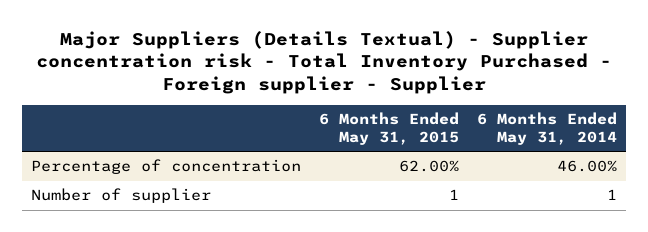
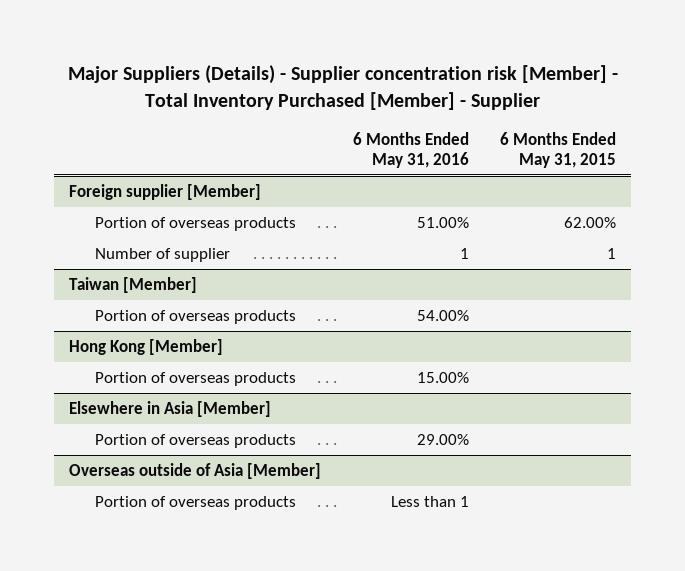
[36,30,613,94] Major Suppliers (Details Textual) - Supplier concentration risk - Total Inventory Purchased - Foreign supplier - Supplier -> [67,65,618,110] Major Suppliers (Details) - Supplier concentration risk [Member] - Total Inventory Purchased [Member] - Supplier
[477,111,618,145] 6 Months Ended May 31, 2014 -> none
none -> [352,131,469,168] 6 Months Ended May 31, 2016
none -> [69,184,262,201] Foreign supplier [Member]
[31,159,302,175] Percentage of concentration -> [94,217,296,232] Portion of overseas products
none -> [69,277,198,294] Taiwan [Member]
none -> [94,310,296,325] Portion of overseas products
none -> [69,339,224,356] Hong Kong [Member]
none -> [94,372,296,387] Portion of overseas products
none -> [69,401,272,418] Elsewhere in Asia [Member]
none -> [94,434,296,449] Portion of overseas products
none -> [69,463,322,480] Overseas outside of Asia [Member]
none -> [94,496,296,511] Portion of overseas products

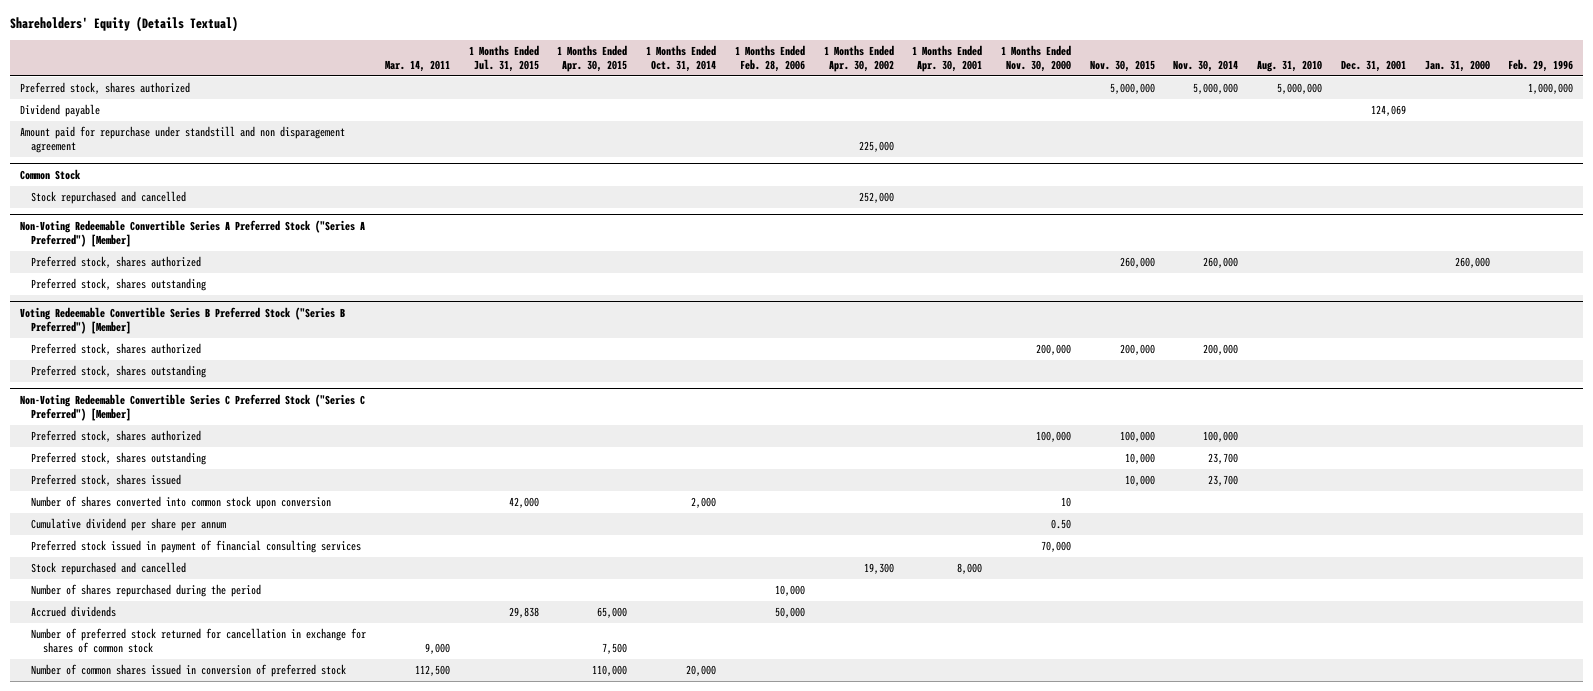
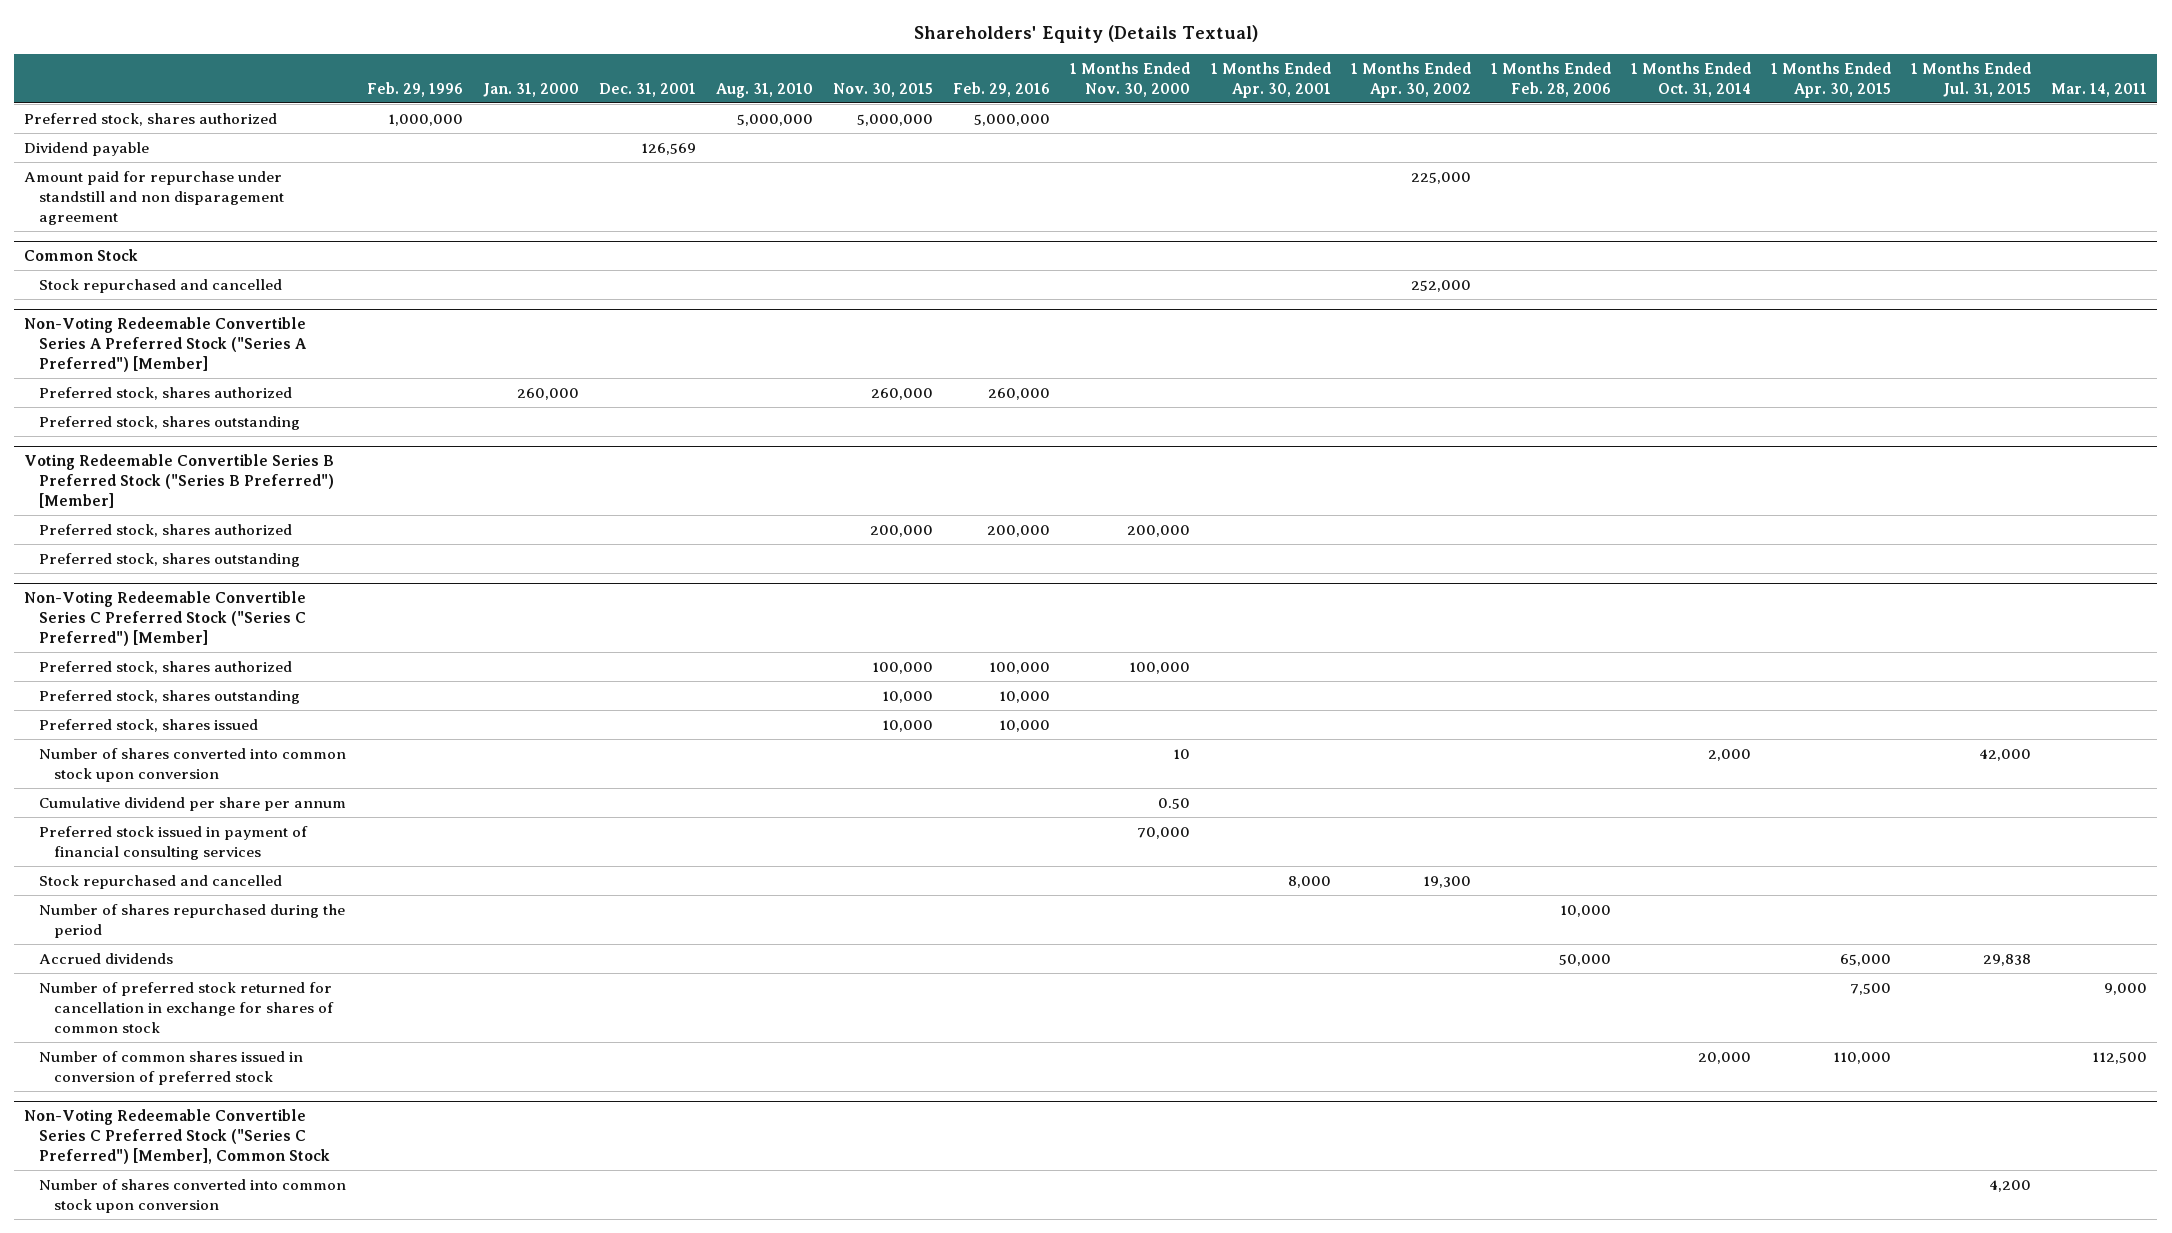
[1173,59,1239,72] Nov. 30, 2014 -> none
none -> [953,81,1051,97] Feb. 29, 2016
[1370,105,1406,117] 124,069 -> [640,142,696,155] 126,569
none -> [24,1108,331,1165] Non-Voting Redeemable Convertible Series C Preferred Stock ("Series C Preferred") [Member], Common Stock
none -> [39,1178,347,1213] Number of shares converted into common stock upon conversion

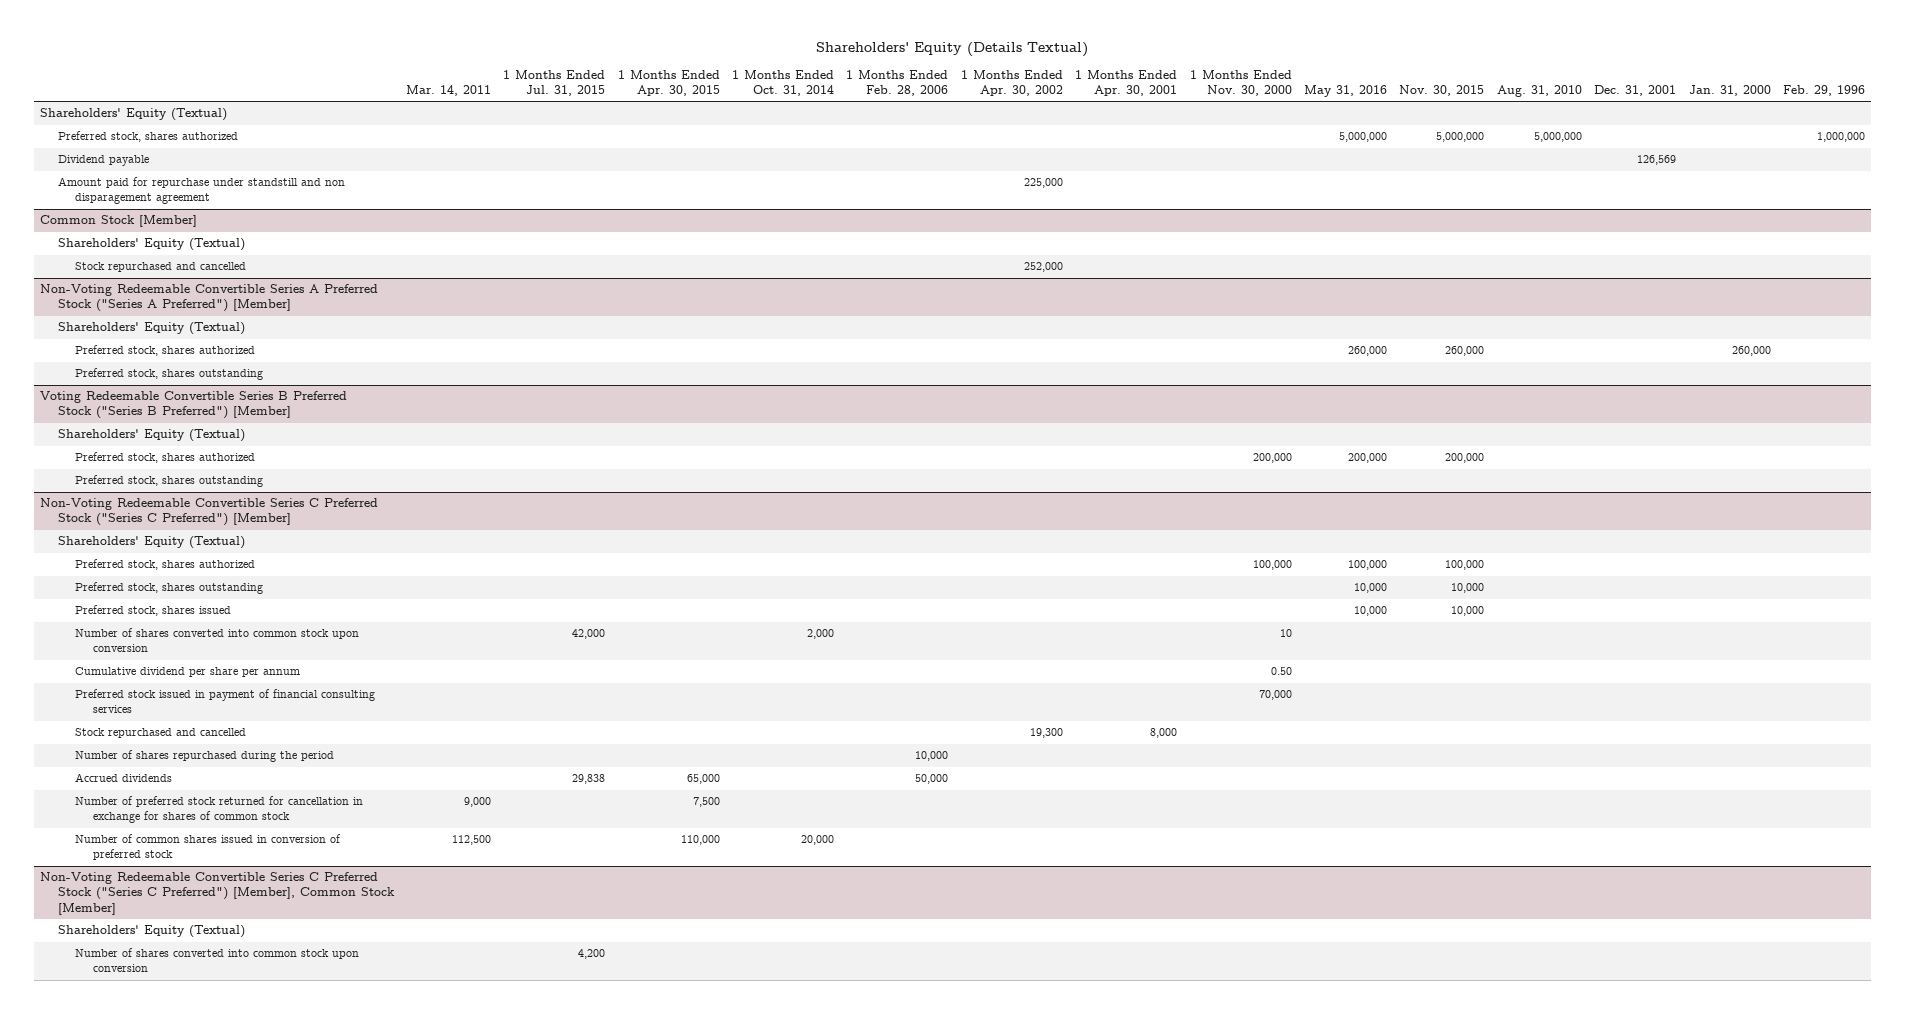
[953,81,1051,97] Feb. 29, 2016 -> none
none -> [1304,85,1388,98] May 31, 2016
none -> [39,108,227,122] Shareholders' Equity (Textual)
[24,248,139,261] Common Stock -> [39,215,197,228] Common Stock [Member]
none -> [57,238,245,252] Shareholders' Equity (Textual)
none -> [57,322,245,336] Shareholders' Equity (Textual)
none -> [57,429,245,443] Shareholders' Equity (Textual)
none -> [57,536,245,550] Shareholders' Equity (Textual)
[24,1108,331,1165] Non-Voting Redeemable Convertible Series C Preferred Stock ("Series C Preferred") [Member], Common Stock -> [39,872,395,915] Non-Voting Redeemable Convertible Series C Preferred Stock ("Series C Preferred") [Member], Common Stock [Member]
none -> [57,925,245,939] Shareholders' Equity (Textual)

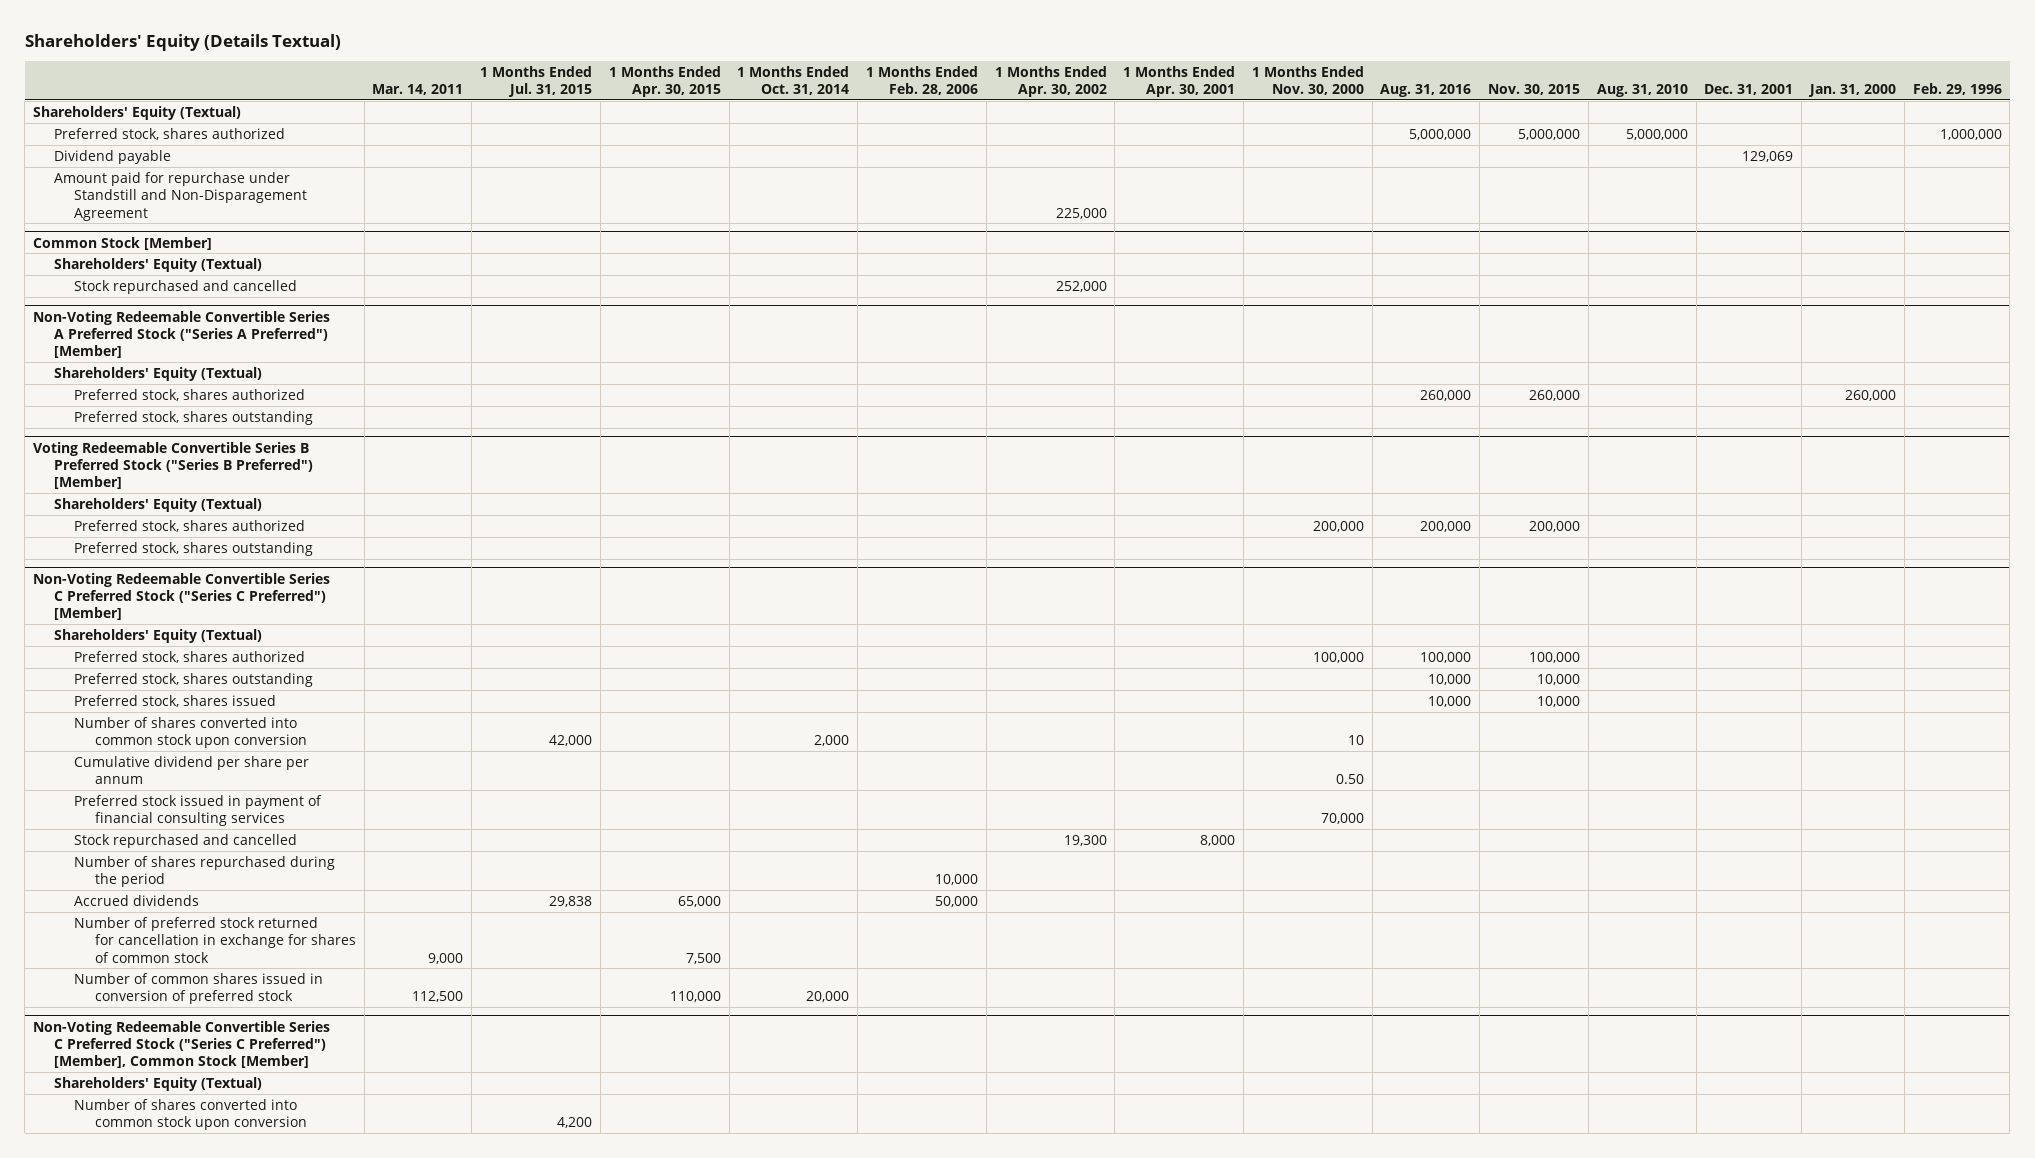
[1304,85,1388,98] May 31, 2016 -> none
none -> [1380,84,1472,98] Aug. 31, 2016
[1637,155,1677,166] 126,569 -> [1742,150,1794,162] 129,069
[57,177,345,205] Amount paid for repurchase under standstill and non disparagement agreement -> [53,171,308,221] Amount paid for repurchase under Standstill and Non-Disparagement Agreement

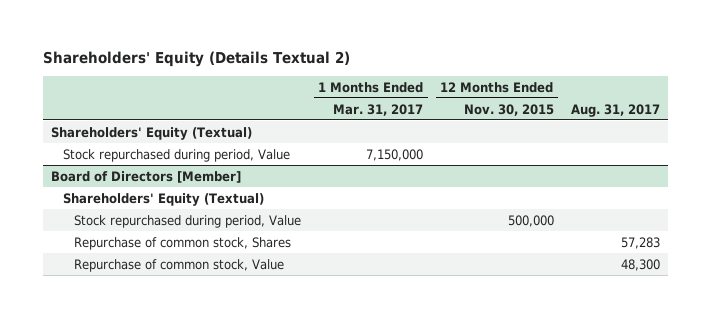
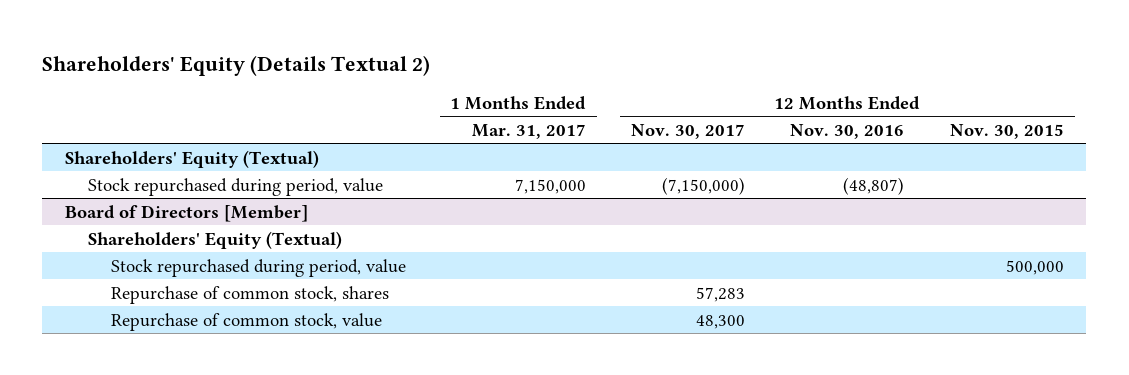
[570,103,660,117] Aug. 31, 2017 -> none
none -> [631,123,746,139] Nov. 30, 2017
none -> [790,123,905,139] Nov. 30, 2016
[62,148,290,162] Stock repurchased during period, Value -> [87,177,383,196] Stock repurchased during period, value
[74,214,302,228] Stock repurchased during period, Value -> [110,258,406,277] Stock repurchased during period, value
[74,236,292,250] Repurchase of common stock, Shares -> [110,285,389,304] Repurchase of common stock, shares
[74,258,285,272] Repurchase of common stock, Value -> [110,312,382,331] Repurchase of common stock, value

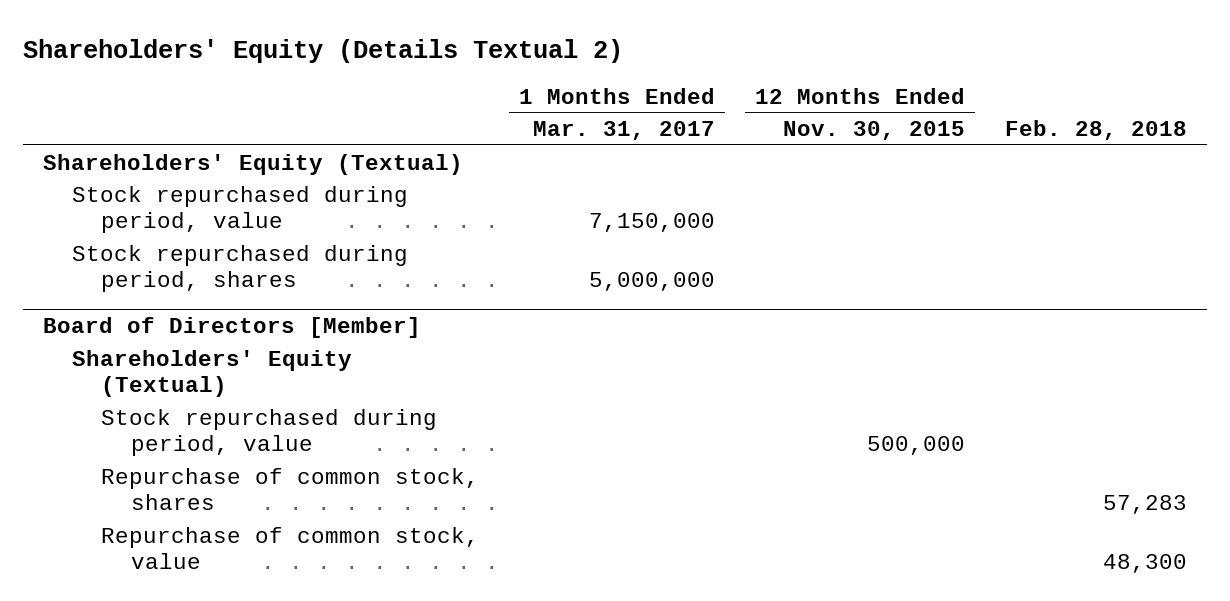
[631,123,746,139] Nov. 30, 2017 -> none
[790,123,905,139] Nov. 30, 2016 -> none
none -> [1004,120,1187,141] Feb. 28, 2018
none -> [72,244,409,292] Stock repurchased during period, shares

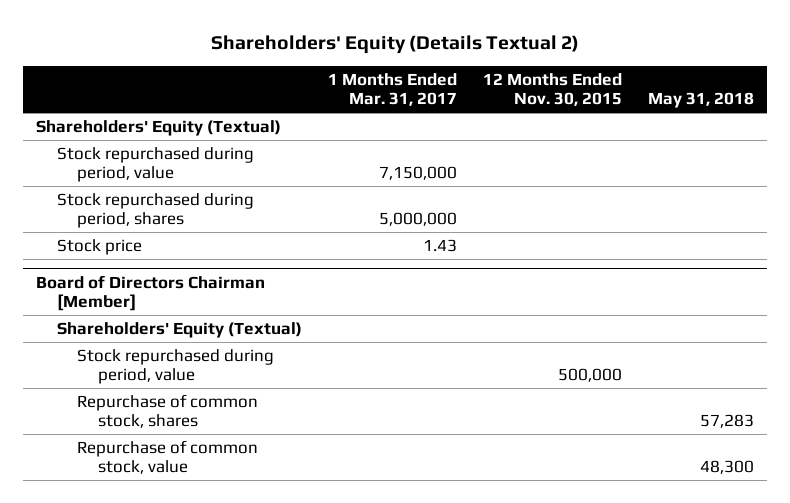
[1004,120,1187,141] Feb. 28, 2018 -> none
none -> [647,92,754,109] May 31, 2018
none -> [56,238,142,255] Stock price
[42,316,421,338] Board of Directors [Member] -> [36,274,266,311] Board of Directors Chairman [Member]

